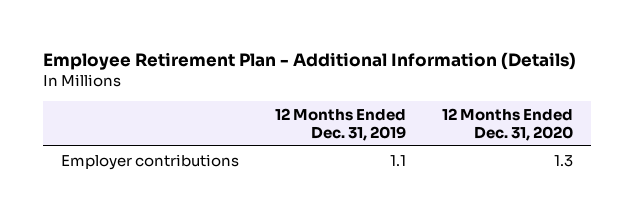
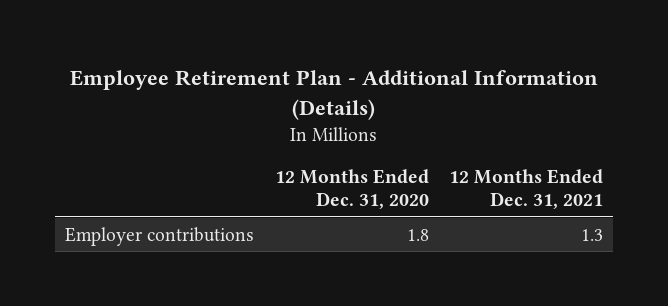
[274,108,406,141] 12 Months Ended Dec. 31, 2019 -> none
none -> [449,169,604,210] 12 Months Ended Dec. 31, 2021
[553,155,573,168] 1.3 -> [406,228,429,241] 1.8

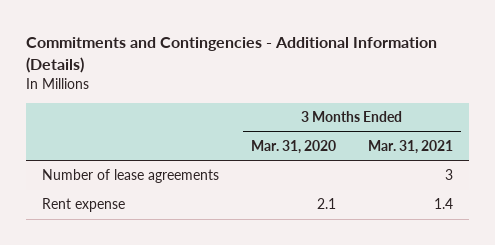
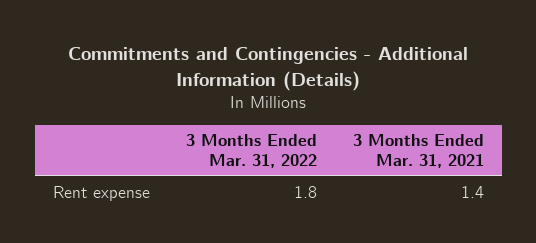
[250,140,336,155] Mar. 31, 2020 -> none
none -> [185,134,317,168] 3 Months Ended Mar. 31, 2022
[42,169,220,184] Number of lease agreements -> none

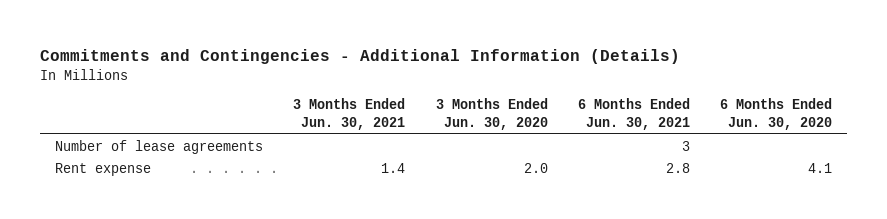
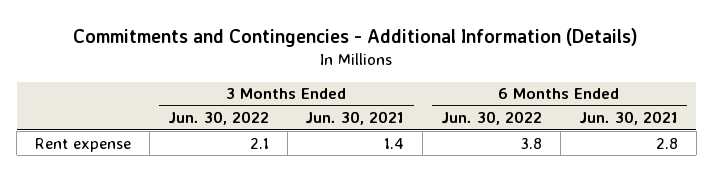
[435,98,548,130] 3 Months Ended Jun. 30, 2020 -> none
[720,98,833,130] 6 Months Ended Jun. 30, 2020 -> none
none -> [167,111,269,126] Jun. 30, 2022
none -> [441,111,543,126] Jun. 30, 2022
[55,139,264,154] Number of lease agreements -> none

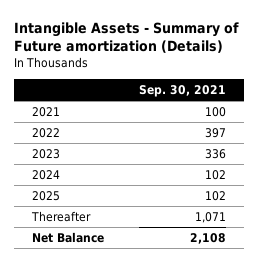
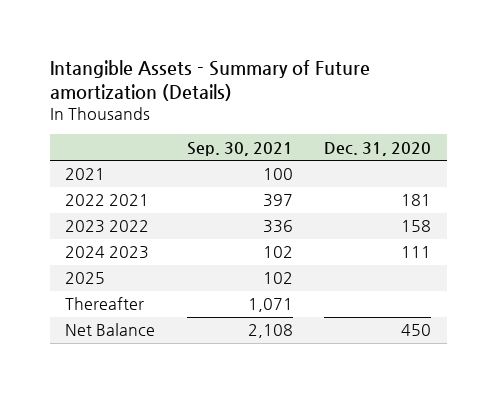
none -> [324,141,432,156] Dec. 31, 2020
[31,127,60,138] 2022 -> [65,194,150,207] 2022 2021
[31,148,60,159] 2023 -> [65,220,150,234] 2023 2022
[31,169,60,180] 2024 -> [65,246,150,260] 2024 2023

